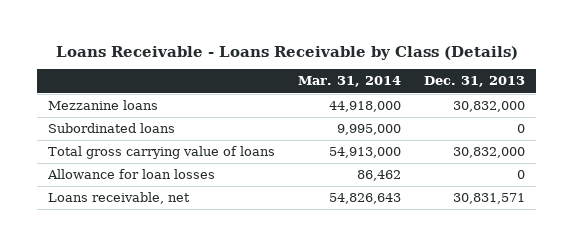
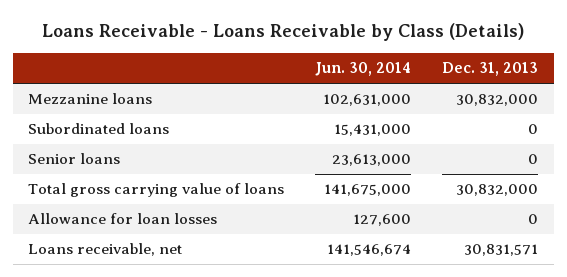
[298,76,402,88] Mar. 31, 2014 -> none
none -> [315,62,412,77] Jun. 30, 2014
none -> [28,153,121,165] Senior loans

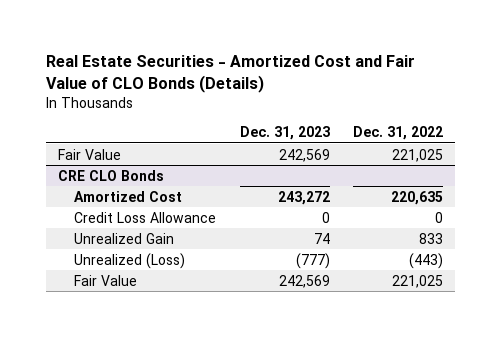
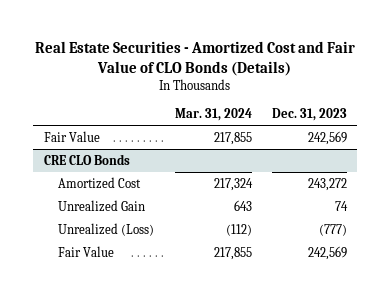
[353,126,444,141] Dec. 31, 2022 -> none
none -> [174,108,252,122] Mar. 31, 2024
[73,211,216,223] Credit Loss Allowance -> none

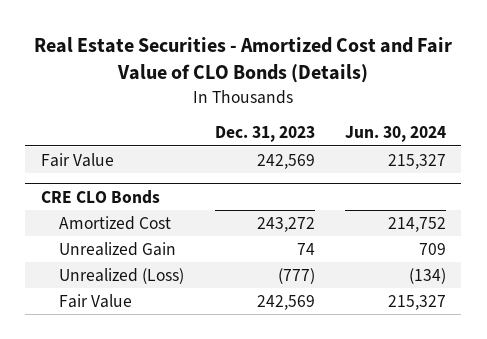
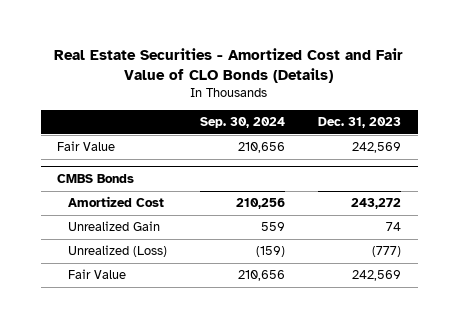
[345,126,447,143] Jun. 30, 2024 -> none
none -> [199,117,285,129] Sep. 30, 2024
[40,189,160,204] CRE CLO Bonds -> [57,174,135,184] CMBS Bonds

